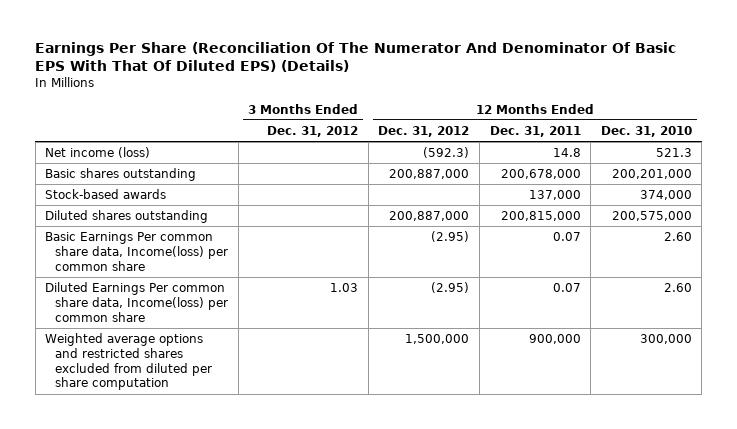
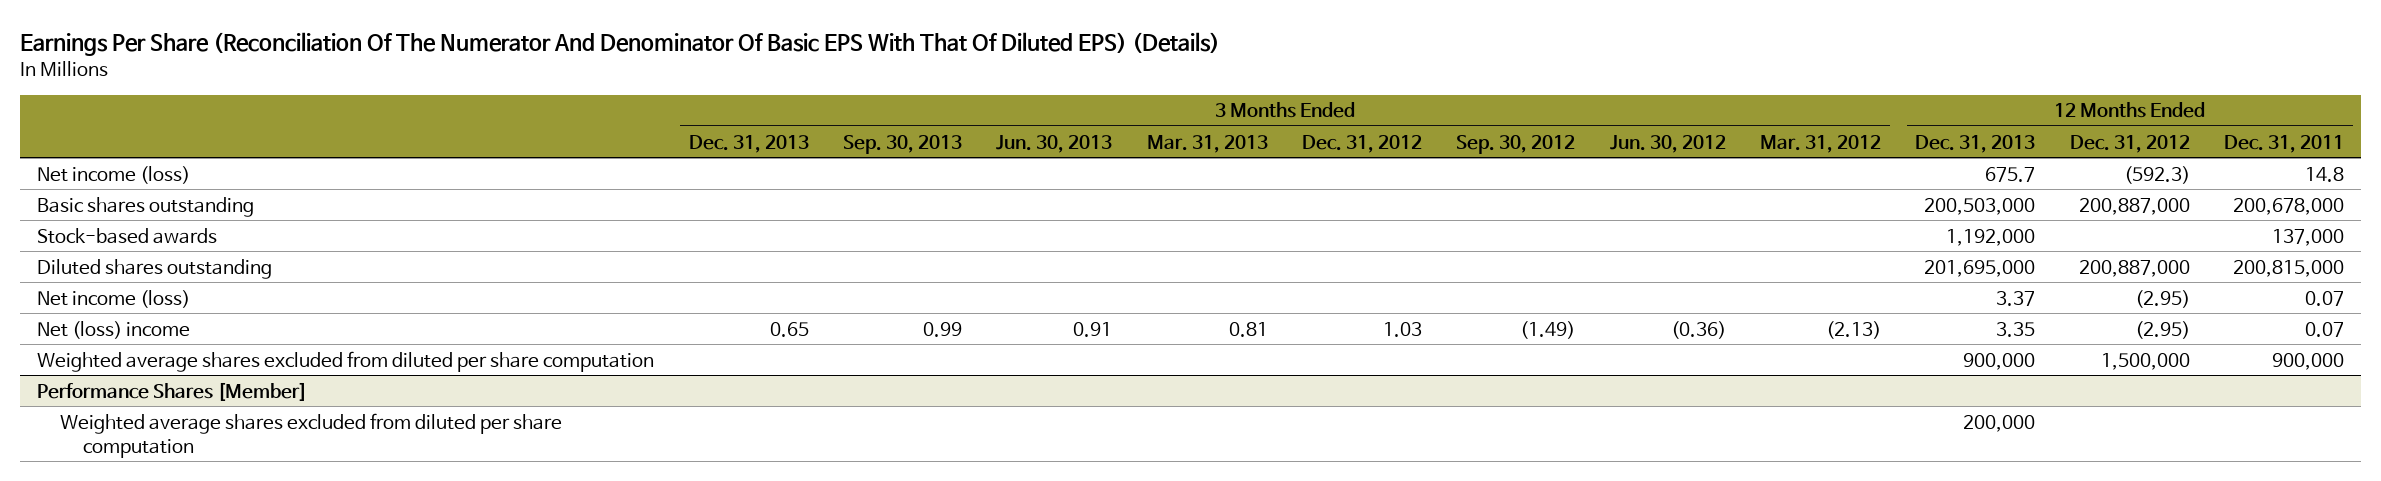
[600,125,692,137] Dec. 31, 2010 -> none
none -> [688,134,809,153] Dec. 31, 2013
none -> [842,134,962,154] Sep. 30, 2013
none -> [996,134,1113,153] Jun. 30, 2013
none -> [1146,134,1268,153] Mar. 31, 2013
none -> [1456,134,1576,154] Sep. 30, 2012
none -> [1609,134,1726,153] Jun. 30, 2012
none -> [1760,134,1882,153] Mar. 31, 2012
none -> [1915,134,2036,153] Dec. 31, 2013
[45,231,229,271] Basic Earnings Per common share data, Income(loss) per common share -> [37,289,191,308] Net income (loss)
[45,281,229,322] Diluted Earnings Per common share data, Income(loss) per common share -> [37,320,191,339] Net (loss) income
[45,332,213,391] Weighted average options and restricted shares excluded from diluted per share computation -> [37,350,655,372] Weighted average shares excluded from diluted per share computation
none -> [37,381,308,401] Performance Shares [Member]
none -> [60,412,563,458] Weighted average shares excluded from diluted per share computation

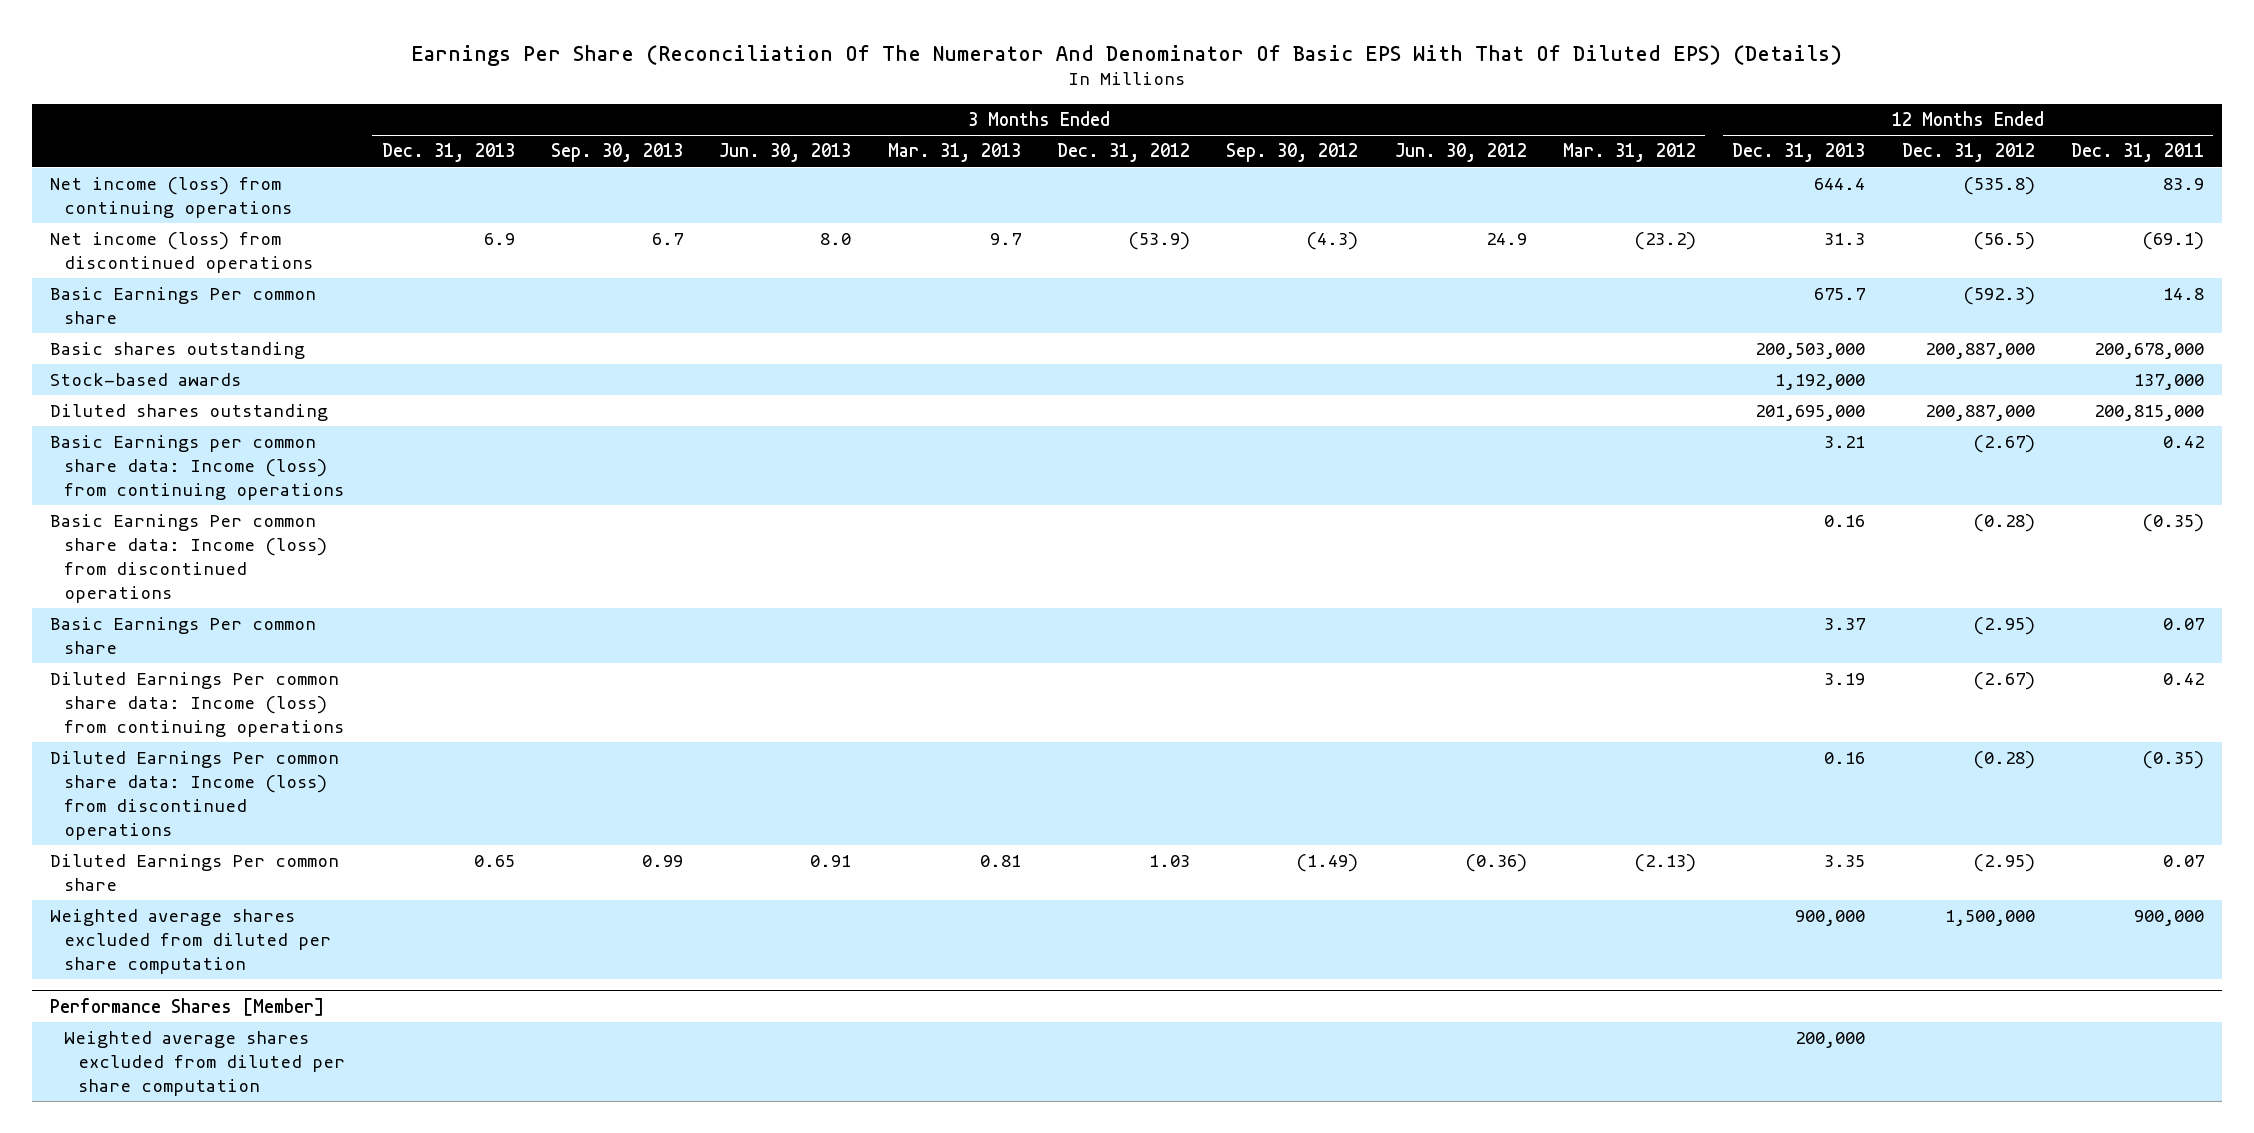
none -> [50,177,293,218] Net income (loss) from continuing operations
none -> [50,232,314,273] Net income (loss) from discontinued operations
[37,165,191,184] Net income (loss) -> [50,287,317,324] Basic Earnings Per common share
none -> [50,435,345,500] Basic Earnings per common share data: Income (loss) from continuing operations
none -> [50,514,328,603] Basic Earnings Per common share data: Income (loss) from discontinued operations
[37,289,191,308] Net income (loss) -> [50,617,317,654] Basic Earnings Per common share
none -> [50,672,345,737] Diluted Earnings Per common share data: Income (loss) from continuing operations
none -> [50,751,340,840] Diluted Earnings Per common share data: Income (loss) from discontinued operations
[37,320,191,339] Net (loss) income -> [50,854,340,891] Diluted Earnings Per common share

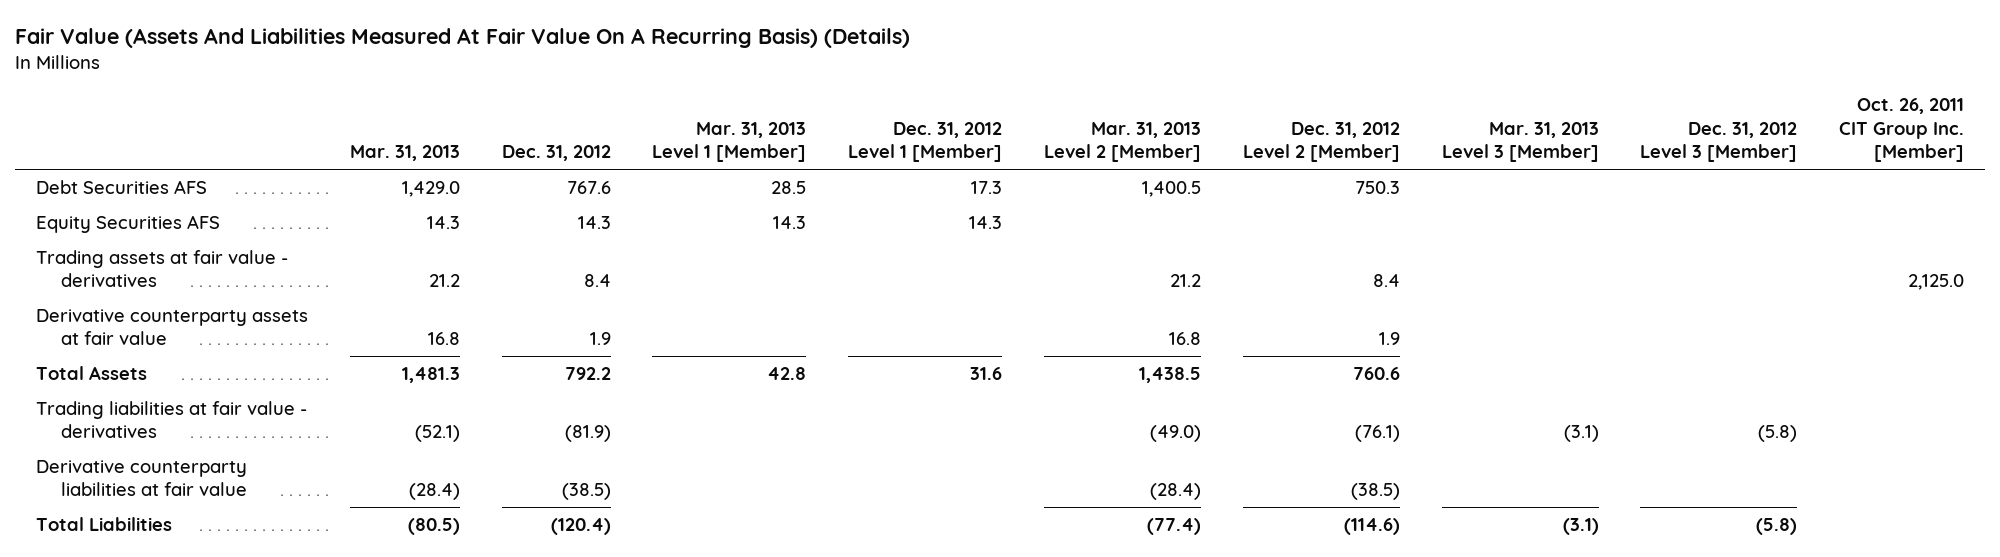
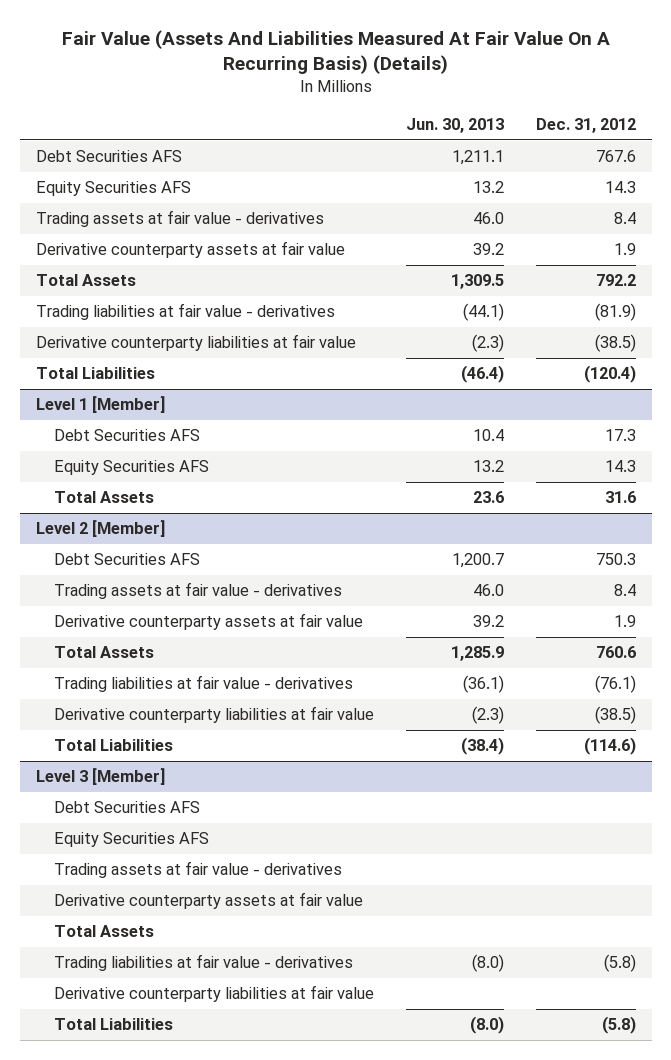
[349,145,460,162] Mar. 31, 2013 -> none
[652,121,807,163] Mar. 31, 2013 Level 1 [Member] -> none
[848,121,1003,163] Dec. 31, 2012 Level 1 [Member] -> none
[1043,121,1201,163] Mar. 31, 2013 Level 2 [Member] -> none
[1242,121,1400,163] Dec. 31, 2012 Level 2 [Member] -> none
[1441,121,1599,163] Mar. 31, 2013 Level 3 [Member] -> none
[1640,121,1798,163] Dec. 31, 2012 Level 3 [Member] -> none
[1839,98,1965,163] Oct. 26, 2011 CIT Group Inc. [Member] -> none
none -> [405,118,504,134] Jun. 30, 2013
none -> [35,396,166,414] Level 1 [Member]
none -> [53,429,200,442] Debt Securities AFS
none -> [53,460,209,476] Equity Securities AFS
none -> [53,491,154,504] Total Assets
none -> [35,520,166,538] Level 2 [Member]
none -> [53,553,200,566] Debt Securities AFS
none -> [53,582,342,600] Trading assets at fair value - derivatives
none -> [53,613,363,631] Derivative counterparty assets at fair value
none -> [53,646,154,659] Total Assets
none -> [53,675,353,693] Trading liabilities at fair value - derivatives
none -> [53,706,374,724] Derivative counterparty liabilities at fair value
none -> [53,739,173,752] Total Liabilities
none -> [35,768,166,786] Level 3 [Member]
none -> [53,801,200,814] Debt Securities AFS
none -> [53,832,209,848] Equity Securities AFS
none -> [53,861,342,879] Trading assets at fair value - derivatives
none -> [53,892,363,910] Derivative counterparty assets at fair value
none -> [53,925,154,938] Total Assets
none -> [53,954,353,972] Trading liabilities at fair value - derivatives
none -> [53,985,374,1003] Derivative counterparty liabilities at fair value
none -> [53,1018,173,1031] Total Liabilities

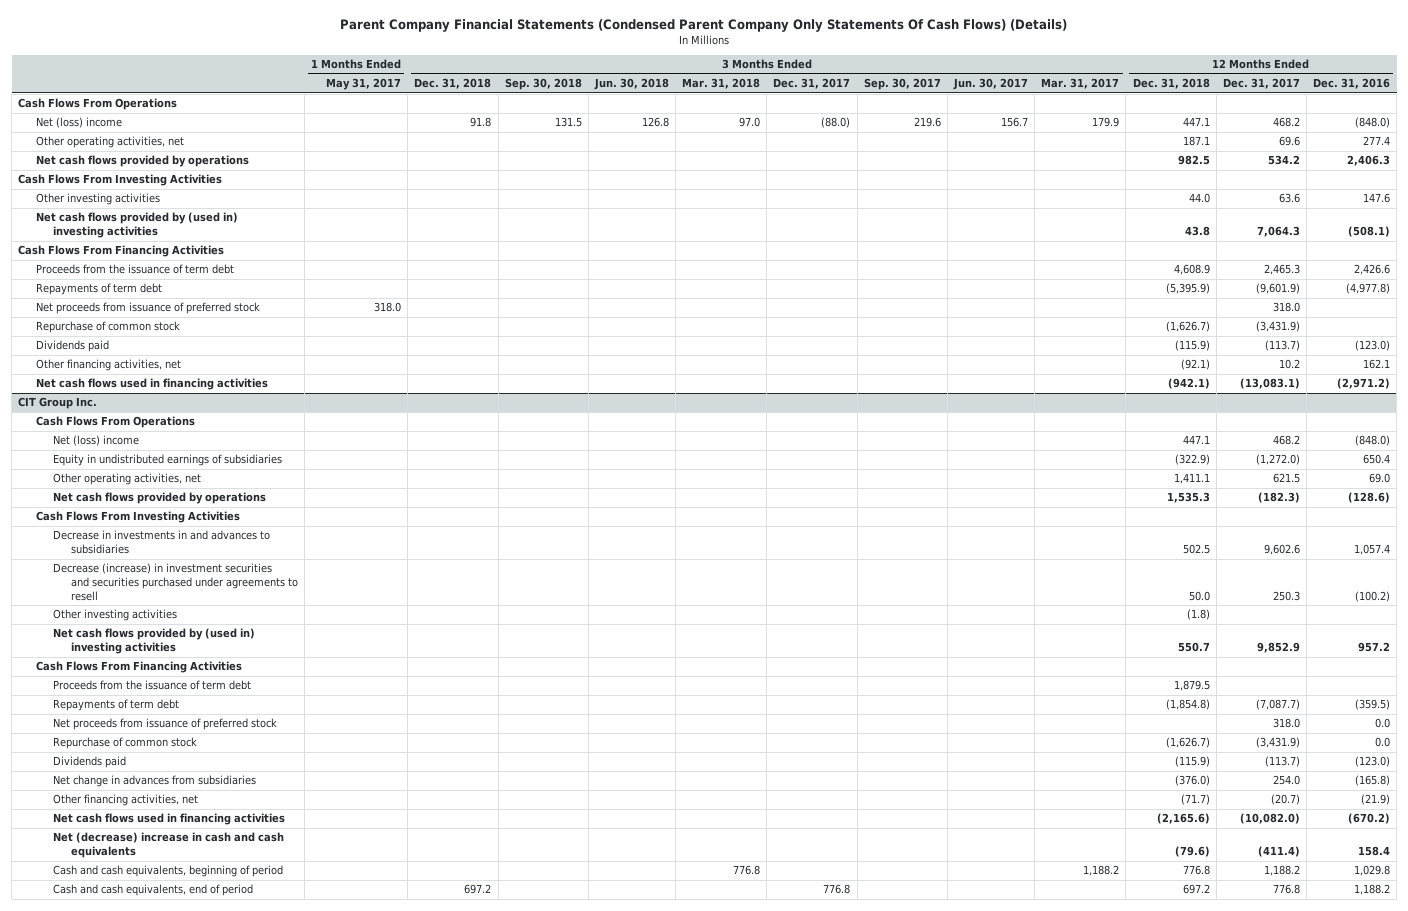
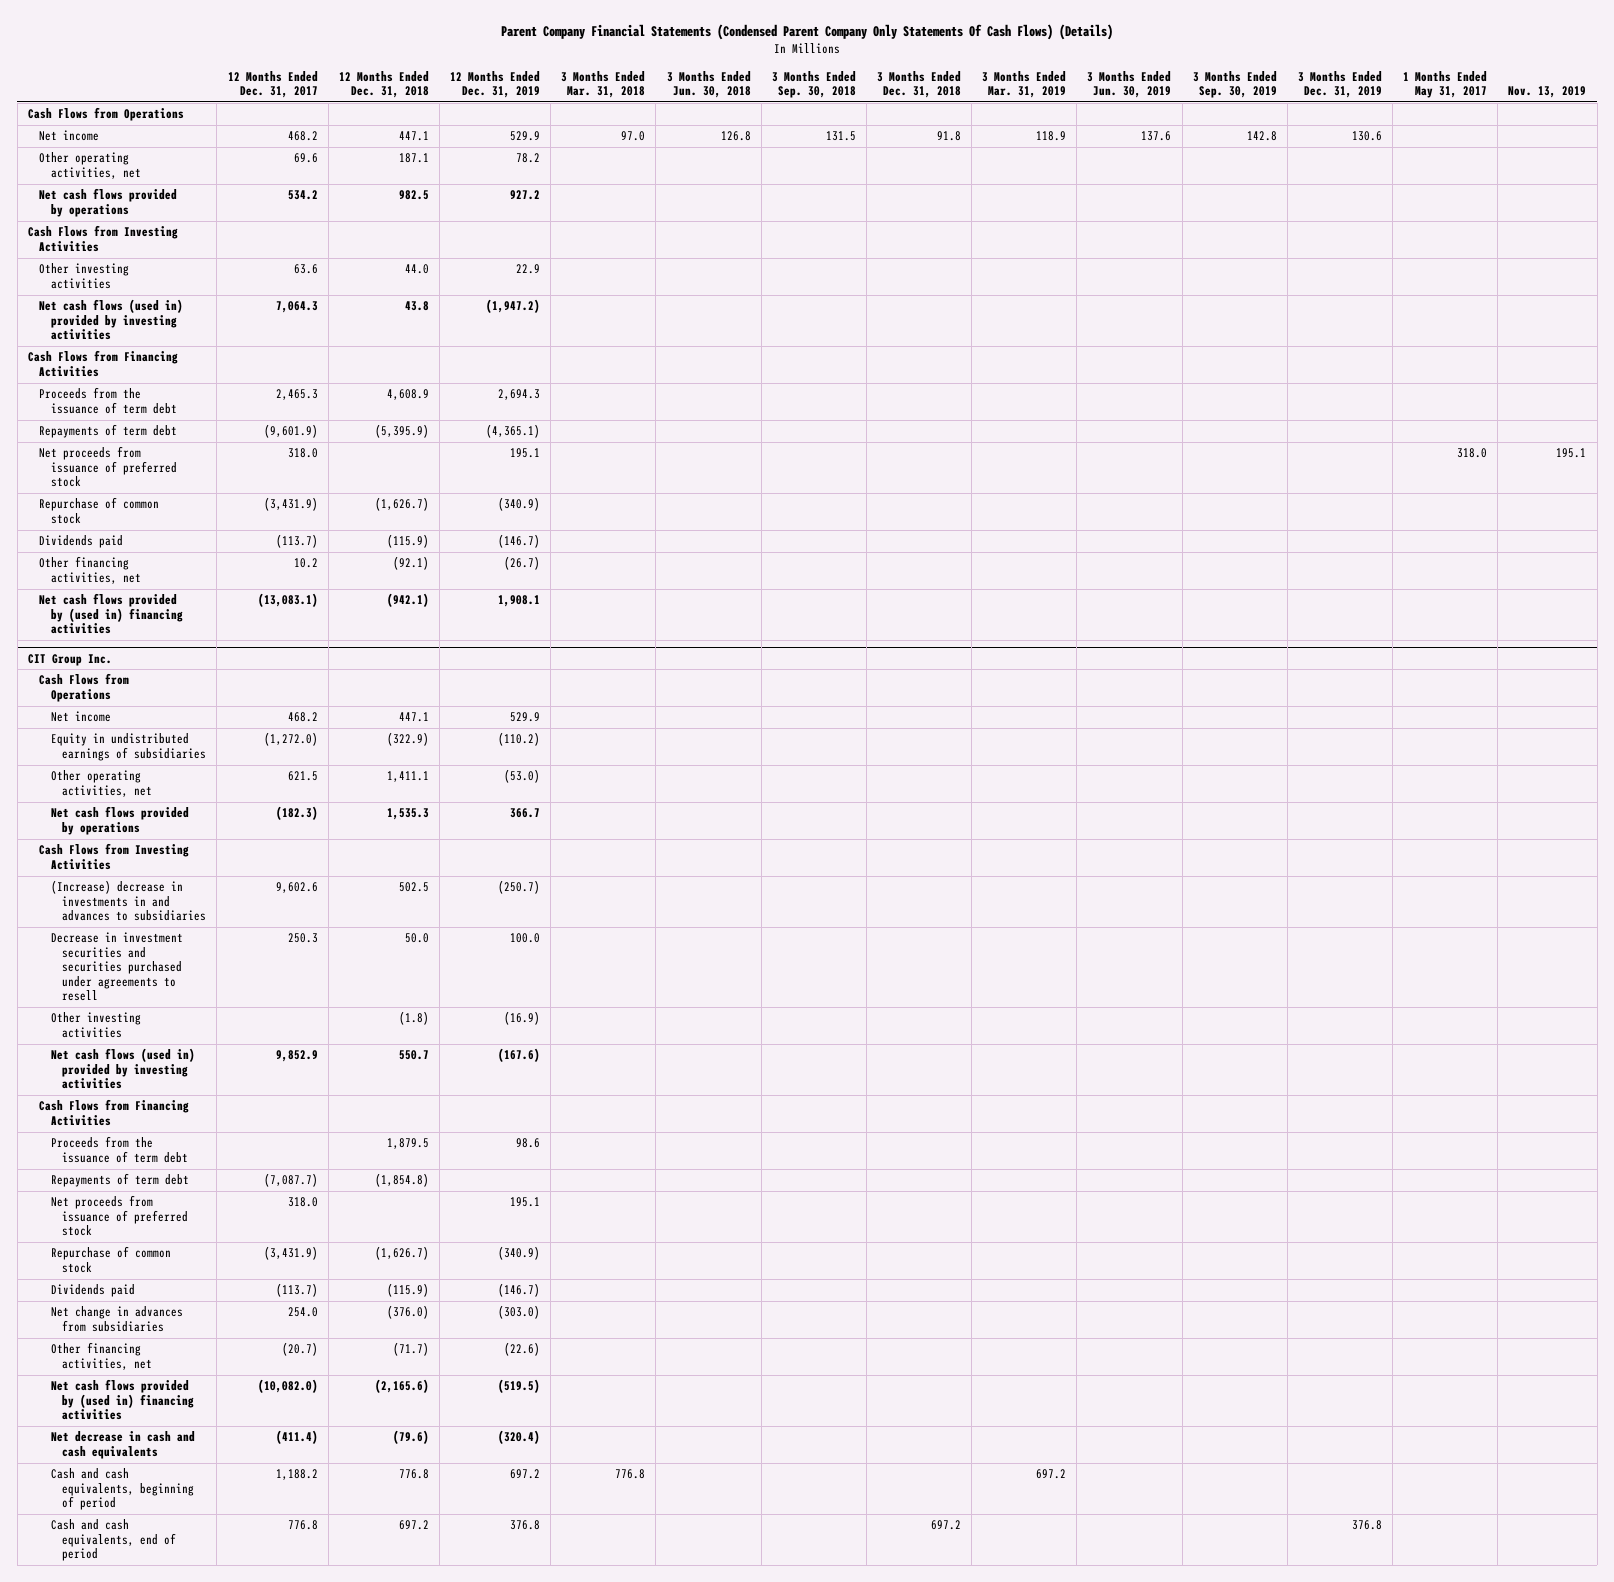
[773,78,851,90] Dec. 31, 2017 -> none
[863,78,941,91] Sep. 30, 2017 -> none
[953,78,1029,91] Jun. 30, 2017 -> none
[1041,78,1120,90] Mar. 31, 2017 -> none
[1313,78,1391,90] Dec. 31, 2016 -> none
none -> [450,70,541,99] 12 Months Ended Dec. 31, 2019
none -> [982,70,1067,99] 3 Months Ended Mar. 31, 2019
none -> [1087,70,1172,99] 3 Months Ended Jun. 30, 2019
none -> [1192,70,1277,99] 3 Months Ended Sep. 30, 2019
none -> [1297,70,1382,99] 3 Months Ended Dec. 31, 2019
none -> [1508,86,1587,99] Nov. 13, 2019
[18,98,178,111] Cash Flows From Operations -> [27,107,184,122] Cash Flows from Operations
[35,117,122,129] Net (loss) income -> [39,130,100,142] Net income
[18,174,223,187] Cash Flows From Investing Activities -> [27,225,178,252] Cash Flows from Investing Activities
[35,212,238,239] Net cash flows provided by (used in) investing activities -> [39,299,184,341] Net cash flows (used in) provided by investing activities
[18,245,225,258] Cash Flows From Financing Activities -> [27,350,178,377] Cash Flows from Financing Activities
[35,378,268,391] Net cash flows used in financing activities -> [39,593,183,635] Net cash flows provided by (used in) financing activities
[35,416,195,429] Cash Flows From Operations -> [39,673,130,702] Cash Flows from Operations
[53,435,140,447] Net (loss) income -> [50,711,111,723] Net income
[35,511,240,524] Cash Flows From Investing Activities -> [39,843,190,870] Cash Flows from Investing Activities
[53,530,271,555] Decrease in investments in and advances to subsidiaries -> [50,880,207,922] (Increase) decrease in investments in and advances to subsidiaries
[53,563,298,601] Decrease (increase) in investment securities and securities purchased under agreements to resell -> [50,932,183,1002] Decrease in investment securities and securities purchased under agreements to resell
[53,628,256,655] Net cash flows provided by (used in) investing activities -> [50,1048,195,1090] Net cash flows (used in) provided by investing activities
[35,661,242,674] Cash Flows From Financing Activities -> [39,1099,190,1126] Cash Flows from Financing Activities
[53,813,286,826] Net cash flows used in financing activities -> [50,1379,195,1421] Net cash flows provided by (used in) financing activities
[53,832,285,859] Net (decrease) increase in cash and cash equivalents -> [50,1431,195,1459] Net decrease in cash and cash equivalents

